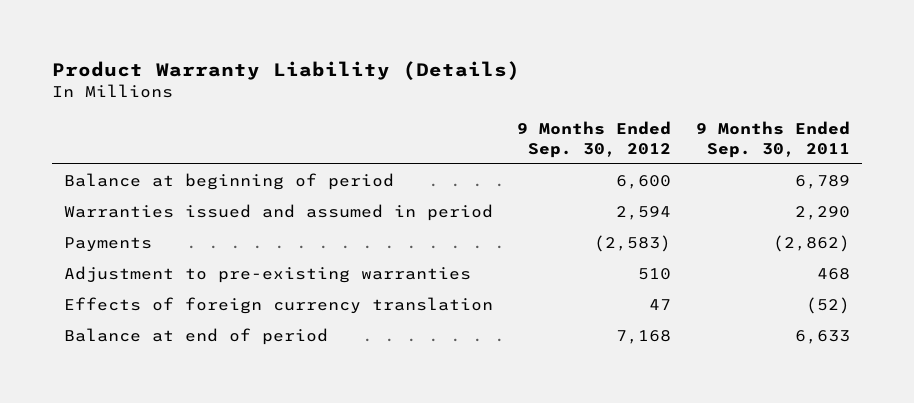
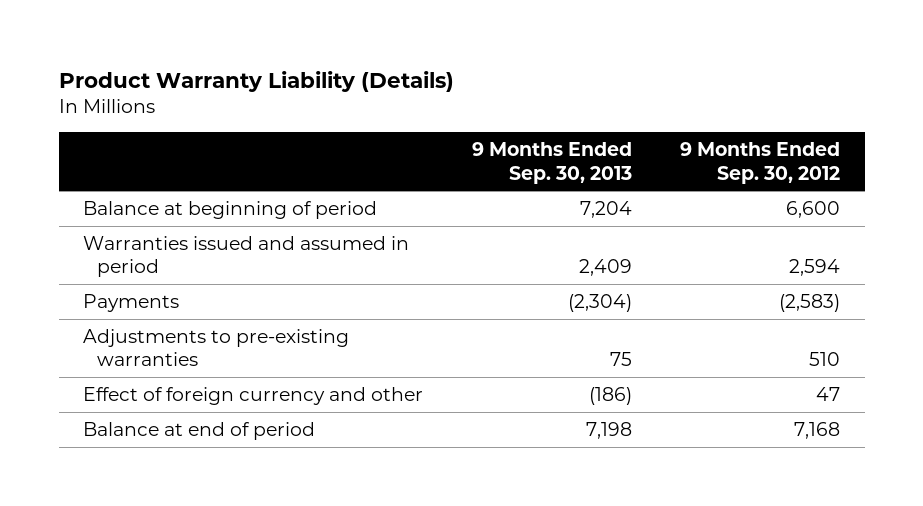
[695,121,850,158] 9 Months Ended Sep. 30, 2011 -> none
none -> [471,142,632,184] 9 Months Ended Sep. 30, 2013
[64,266,472,284] Adjustment to pre-existing warranties -> [83,328,350,367] Adjustments to pre-existing warranties
[64,297,494,315] Effects of foreign currency translation -> [83,386,424,405] Effect of foreign currency and other

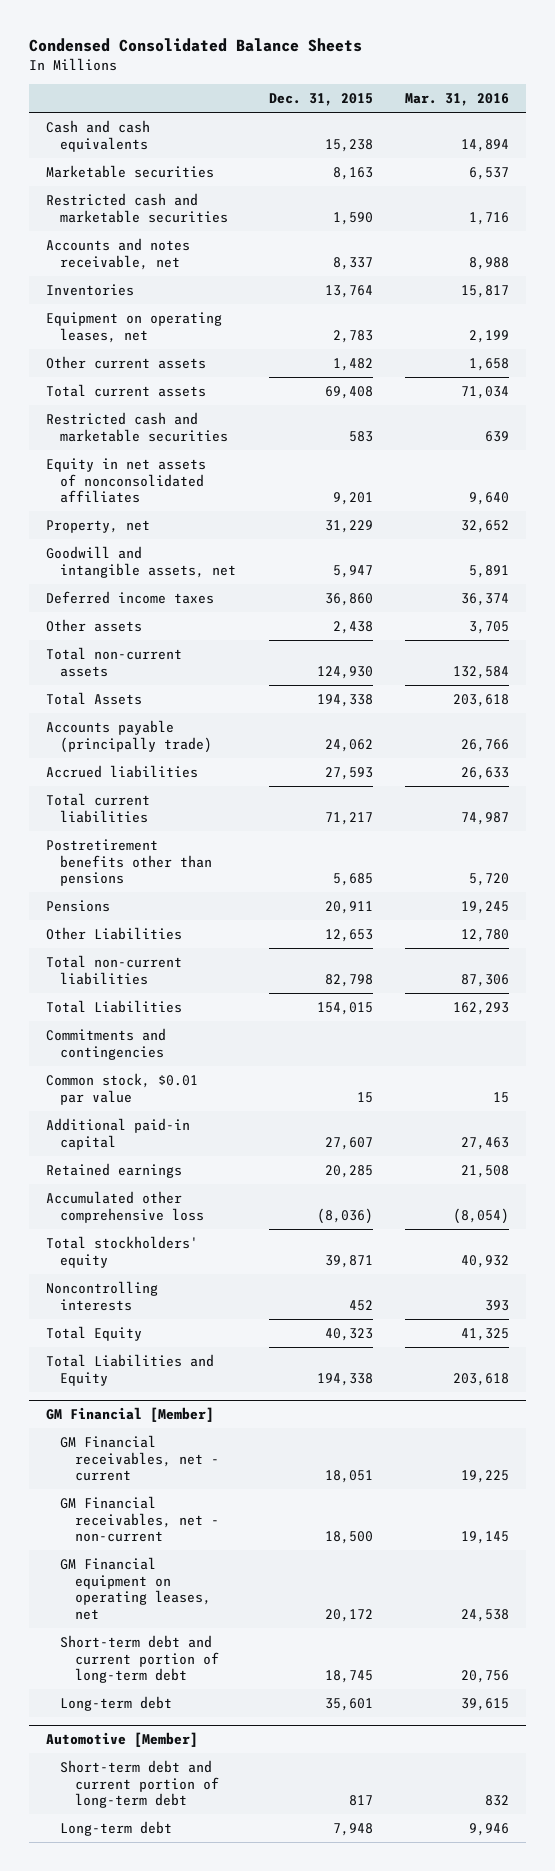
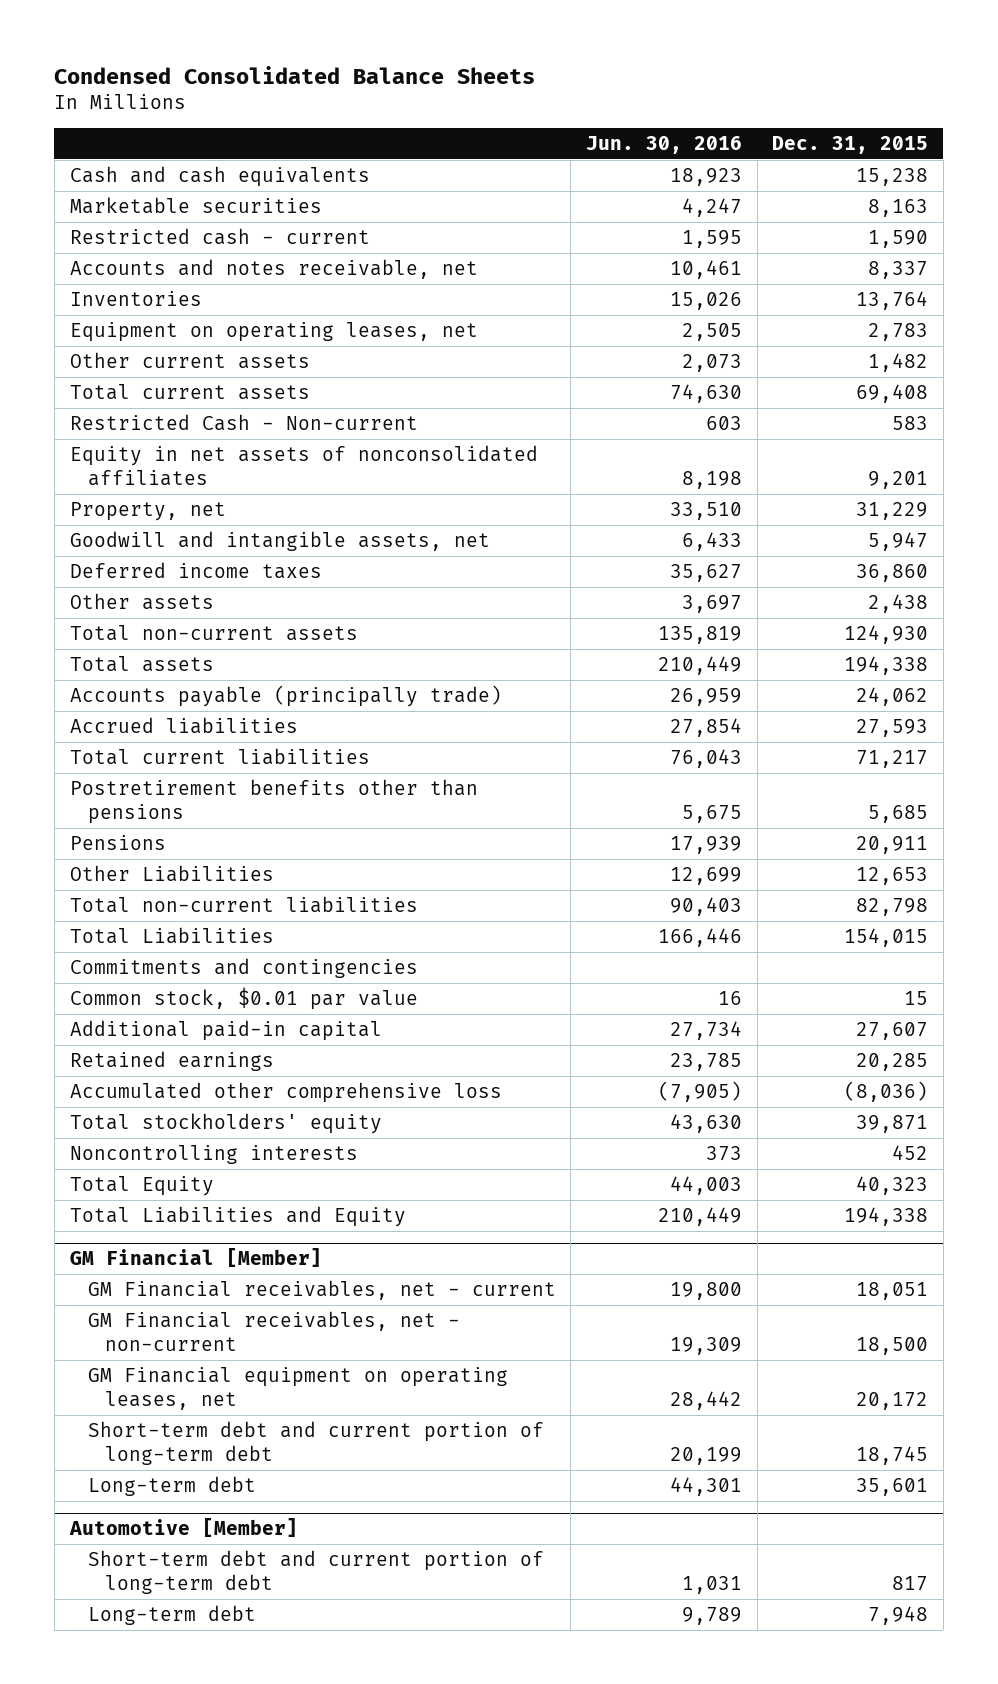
[405,93,510,107] Mar. 31, 2016 -> none
none -> [585,135,742,154] Jun. 30, 2016
[45,192,229,223] Restricted cash and marketable securities -> [69,228,370,246] Restricted cash - current
[45,411,229,442] Restricted cash and marketable securities -> [69,414,418,432] Restricted Cash - Non-current
[45,691,142,705] Total Assets -> [69,656,214,673] Total assets

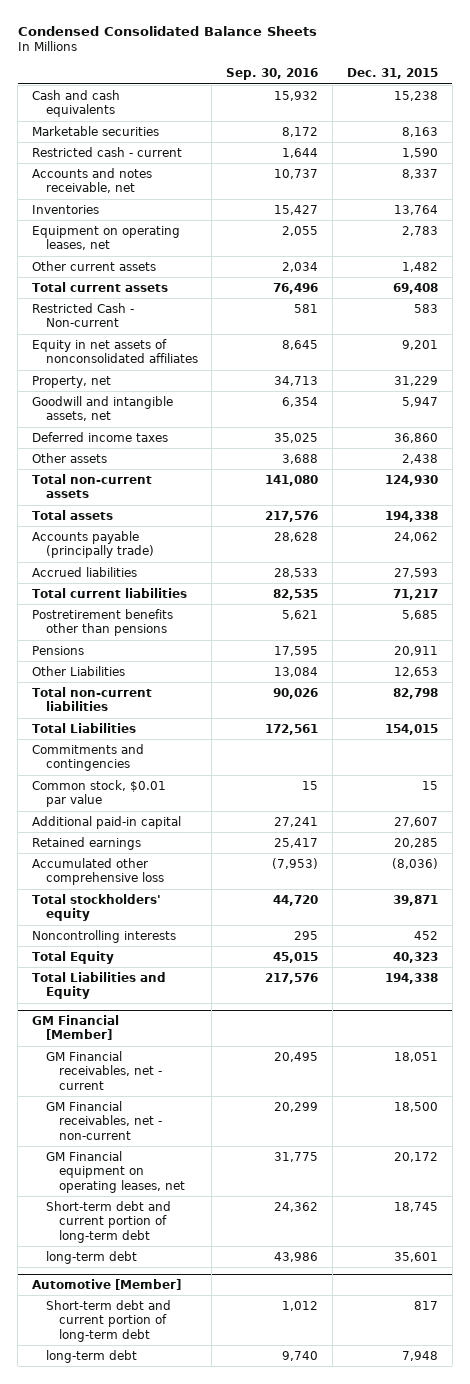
[585,135,742,154] Jun. 30, 2016 -> none
none -> [226,68,319,81] Sep. 30, 2016
[87,1476,256,1497] Long-term debt -> [45,1250,137,1264] long-term debt
[87,1605,256,1626] Long-term debt -> [45,1349,137,1363] long-term debt

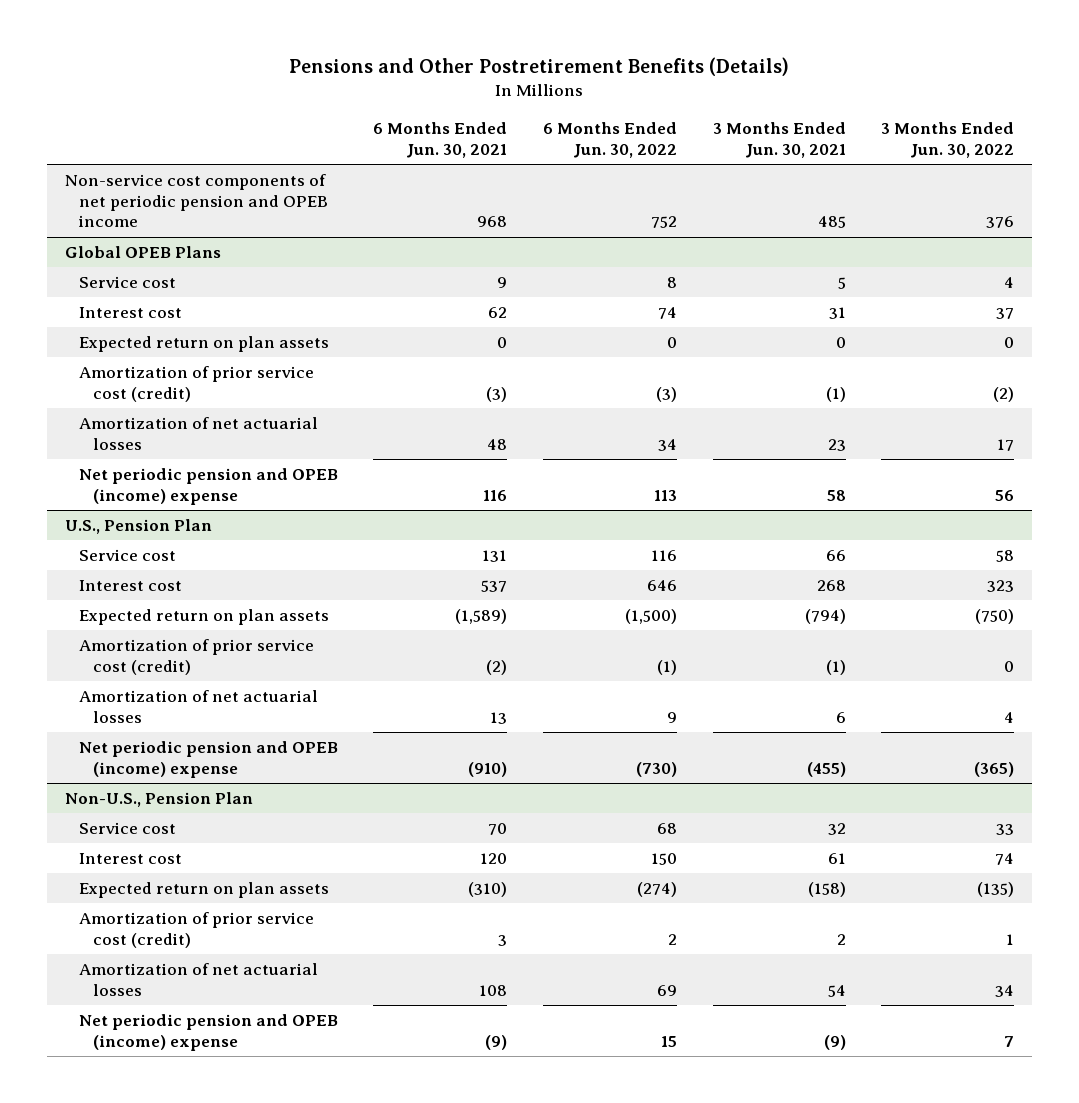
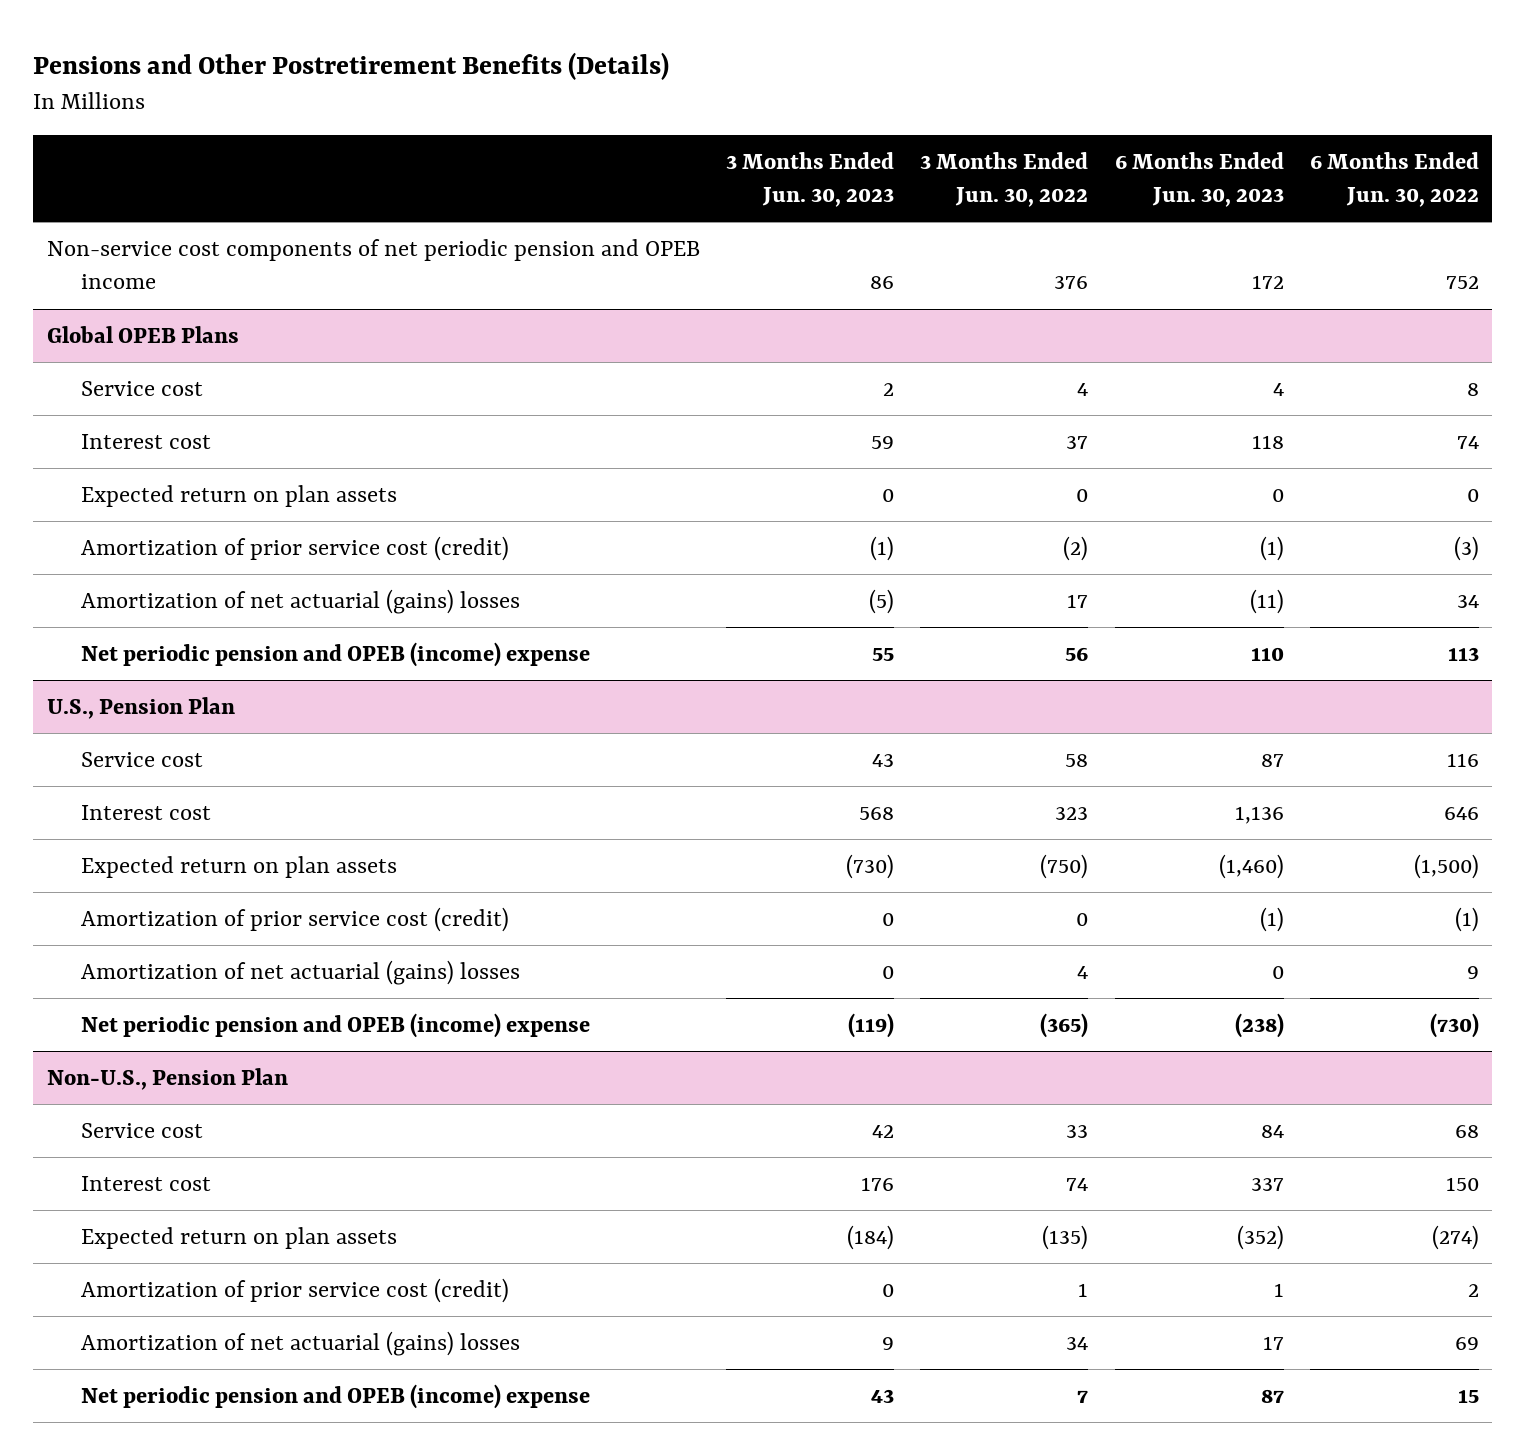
[373,122,508,159] 6 Months Ended Jun. 30, 2021 -> none
[712,122,846,159] 3 Months Ended Jun. 30, 2021 -> none
none -> [726,151,895,208] 3 Months Ended Jun. 30, 2023
none -> [1114,151,1284,208] 6 Months Ended Jun. 30, 2023
[78,416,318,450] Amortization of net actuarial losses -> [81,588,521,614] Amortization of net actuarial (gains) losses
[78,689,318,723] Amortization of net actuarial losses -> [81,959,521,985] Amortization of net actuarial (gains) losses
[78,962,318,996] Amortization of net actuarial losses -> [81,1330,521,1356] Amortization of net actuarial (gains) losses

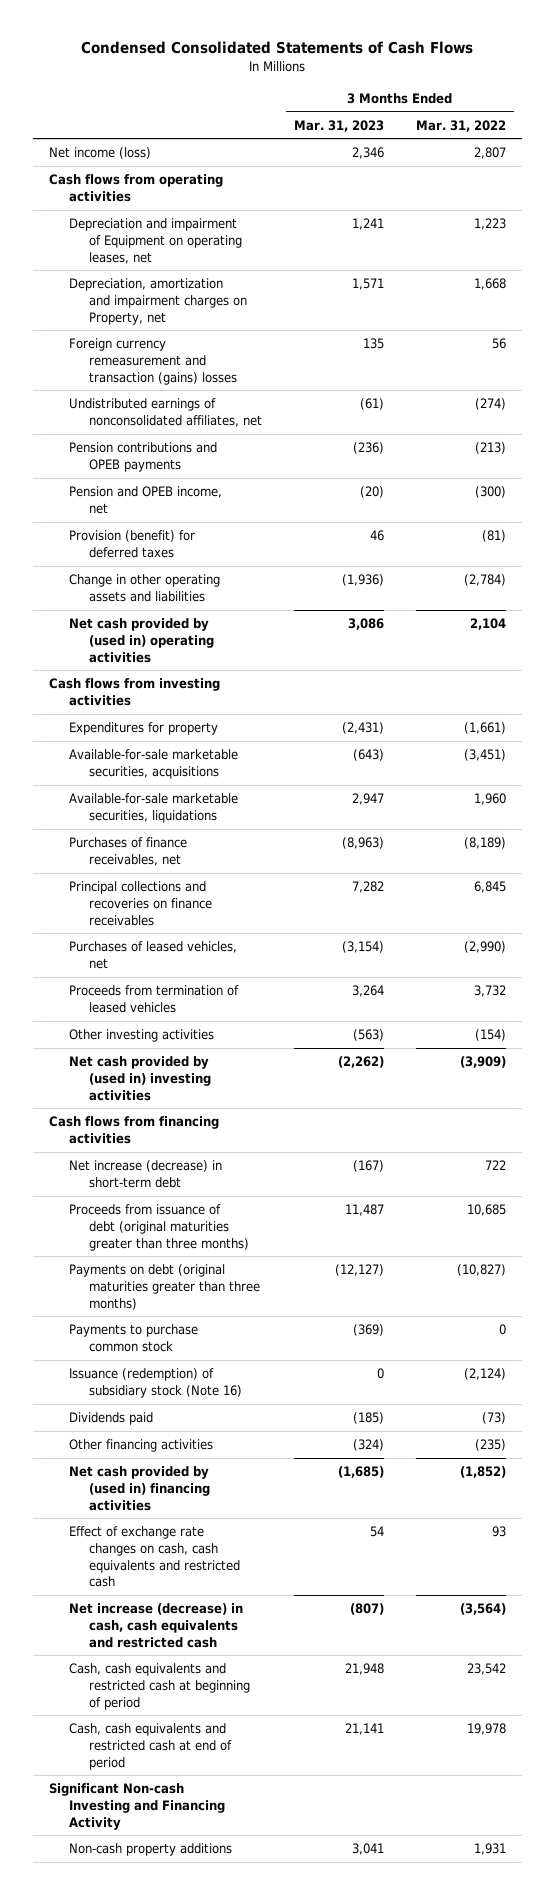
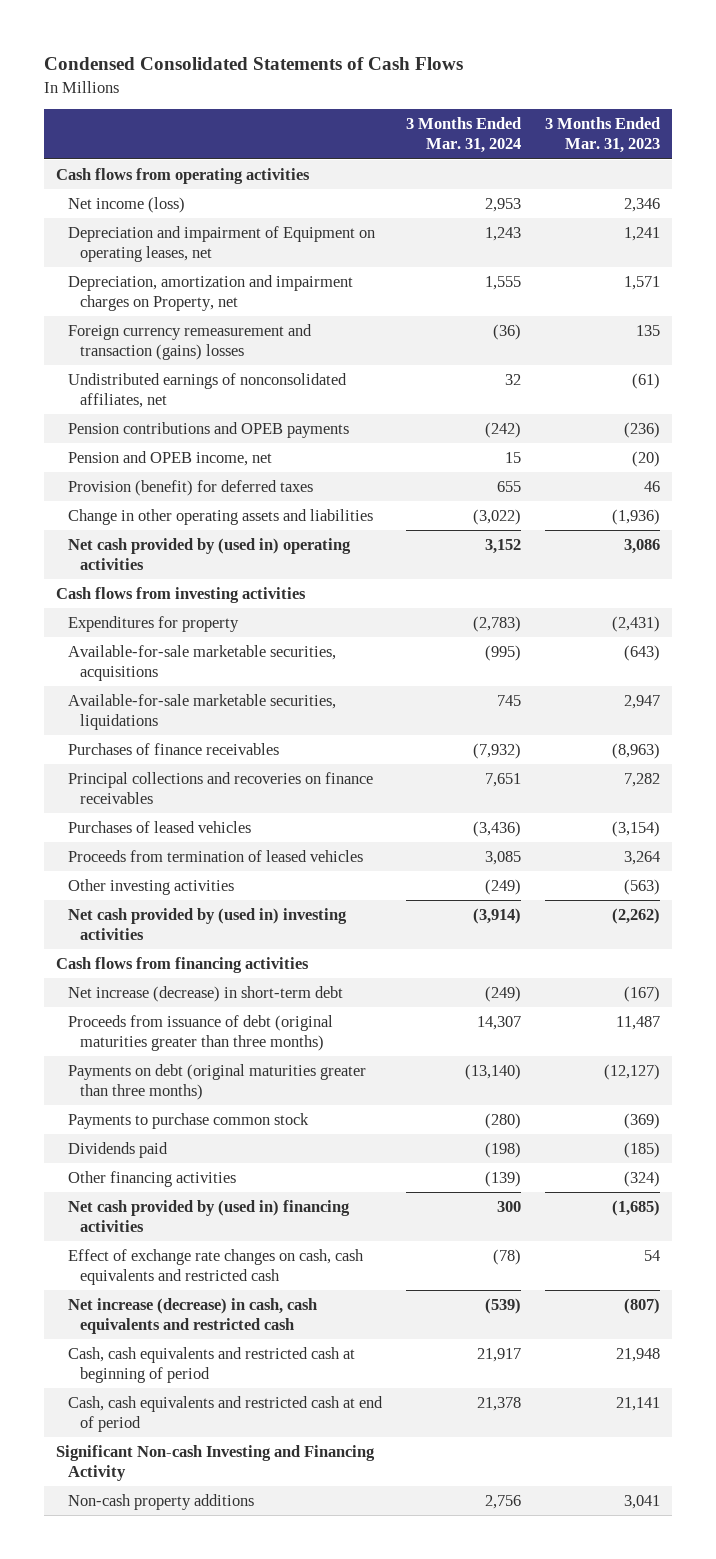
[415,119,506,132] Mar. 31, 2022 -> none
none -> [405,117,521,154] 3 Months Ended Mar. 31, 2024
[48,147,151,160] Net income (loss) -> [67,197,185,214] Net income (loss)
[68,837,187,866] Purchases of finance receivables, net -> [67,743,279,756] Purchases of finance receivables
[68,941,237,969] Purchases of leased vehicles, net -> [67,821,251,834] Purchases of leased vehicles
[68,1368,242,1398] Issuance (redemption) of subsidiary stock (Note 16) -> none

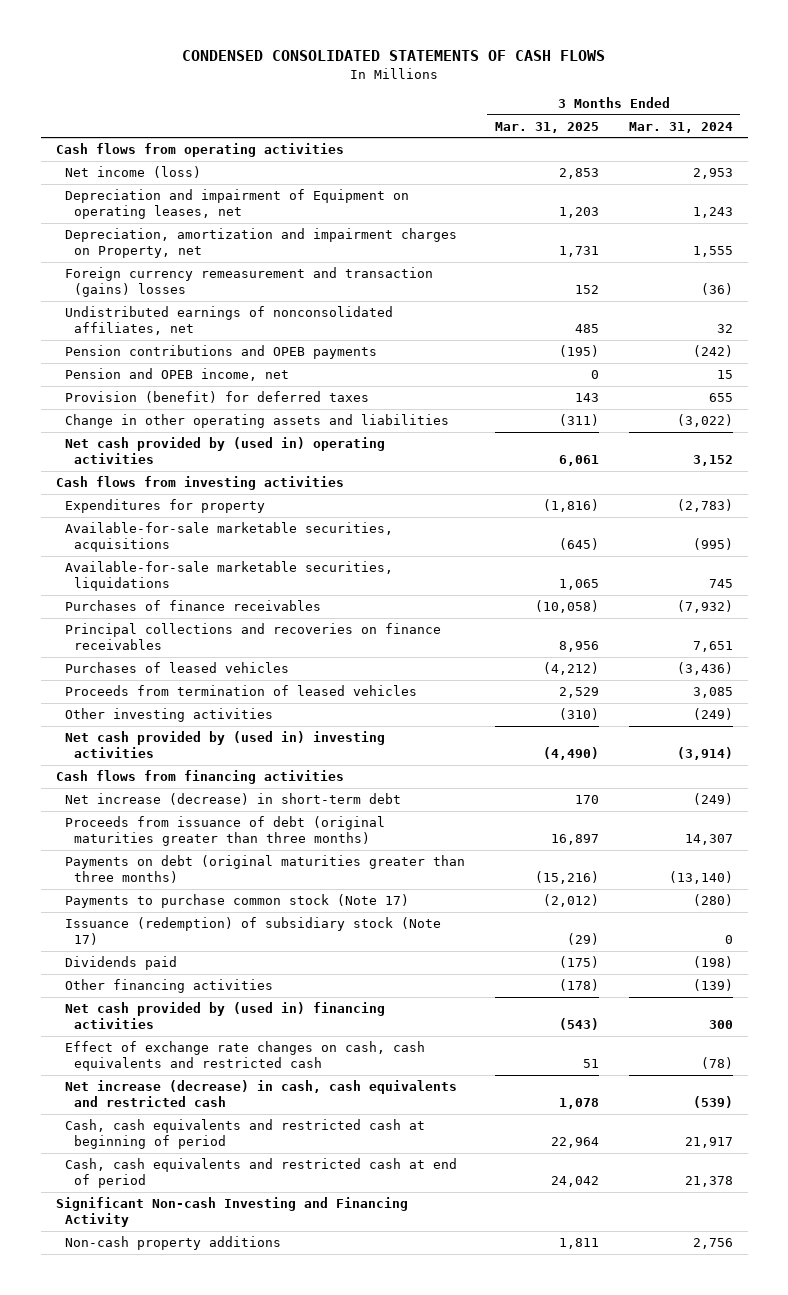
[44,57,464,71] Condensed Consolidated Statements of Cash Flows -> [182,50,606,62] CONDENSED CONSOLIDATED STATEMENTS OF CASH FLOWS
[544,117,660,154] 3 Months Ended Mar. 31, 2023 -> none
none -> [494,121,599,133] Mar. 31, 2025
[67,1113,309,1130] Payments to purchase common stock -> [64,894,409,909] Payments to purchase common stock (Note 17)
none -> [64,917,441,946] Issuance (redemption) of subsidiary stock (Note 17)

